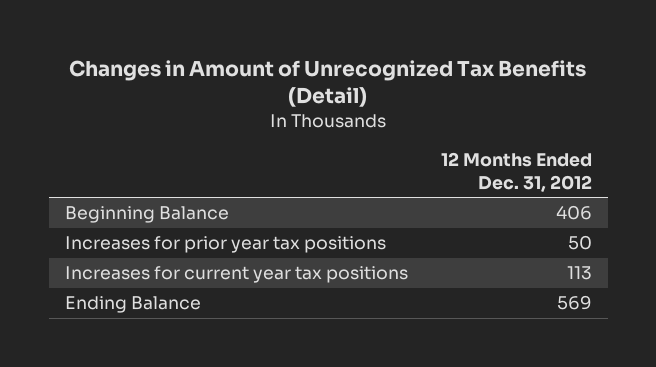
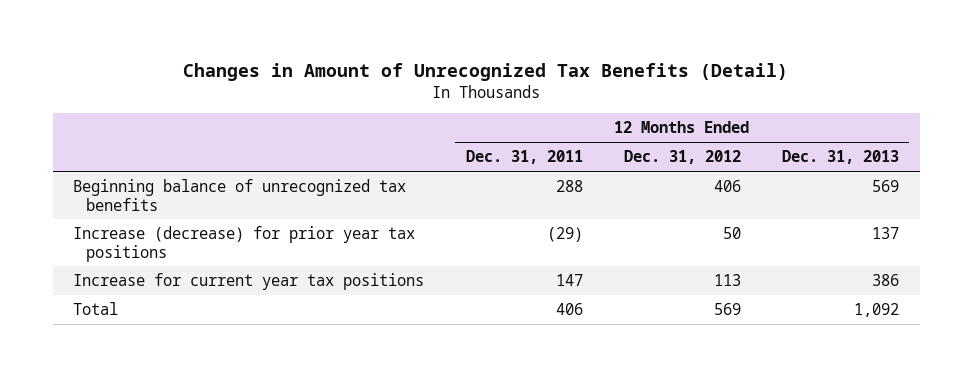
none -> [465,150,583,165] Dec. 31, 2011
none -> [782,150,900,165] Dec. 31, 2013
[64,206,229,224] Beginning Balance -> [73,179,407,211] Beginning balance of unrecognized tax benefits
[64,236,386,254] Increases for prior year tax positions -> [73,226,416,262] Increase (decrease) for prior year tax positions
[64,266,408,284] Increases for current year tax positions -> [73,273,425,291] Increase for current year tax positions
[64,296,201,314] Ending Balance -> [73,302,119,316] Total

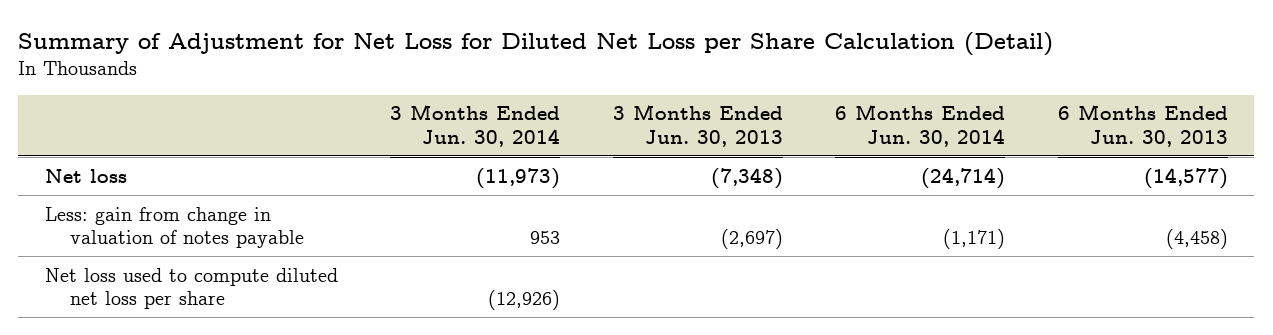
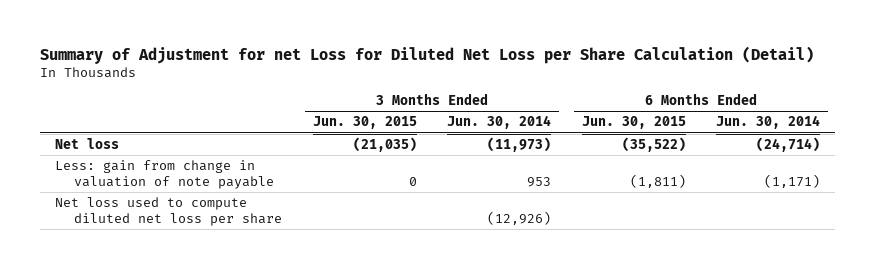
[18,31,1054,56] Summary of Adjustment for Net Loss for Diluted Net Loss per Share Calculation (Detail) -> [39,45,814,64] Summary of Adjustment for net Loss for Diluted Net Loss per Share Calculation (Detail)
[612,104,783,147] 3 Months Ended Jun. 30, 2013 -> none
[1058,104,1229,147] 6 Months Ended Jun. 30, 2013 -> none
none -> [312,116,417,130] Jun. 30, 2015
none -> [581,116,686,130] Jun. 30, 2015
[44,206,305,249] Less: gain from change in valuation of notes payable -> [55,160,275,189] Less: gain from change in valuation of note payable

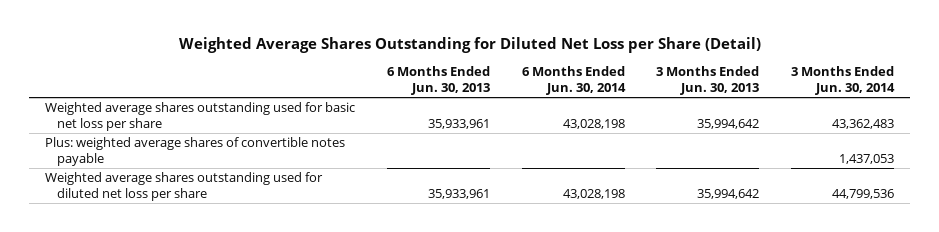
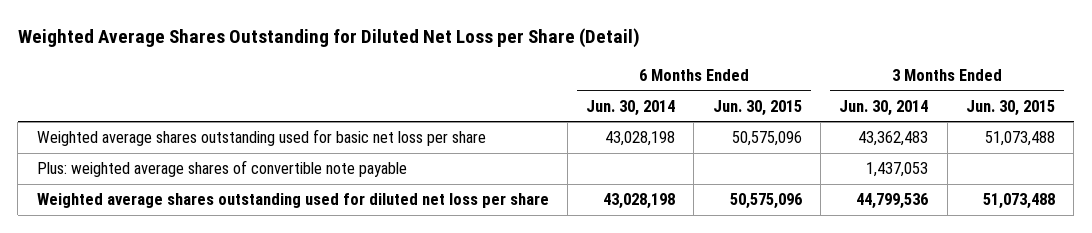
[386,66,490,95] 6 Months Ended Jun. 30, 2013 -> none
[656,66,760,95] 3 Months Ended Jun. 30, 2013 -> none
none -> [712,99,802,116] Jun. 30, 2015
none -> [966,99,1056,116] Jun. 30, 2015
[45,137,346,166] Plus: weighted average shares of convertible notes payable -> [36,160,407,178] Plus: weighted average shares of convertible note payable

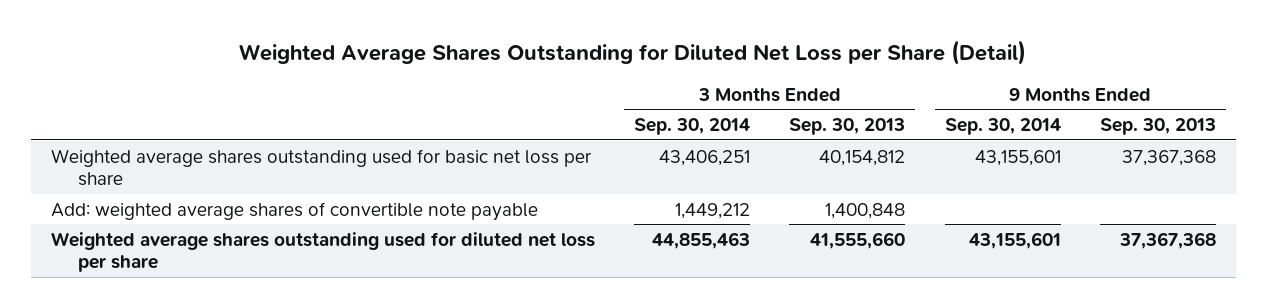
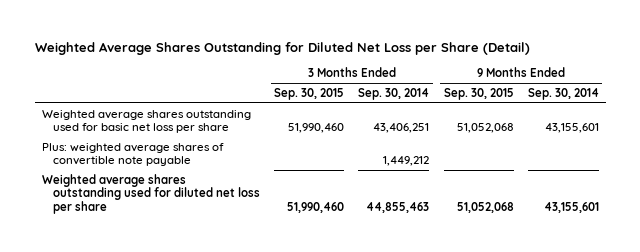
[789,118,906,136] Sep. 30, 2013 -> none
[1100,118,1217,136] Sep. 30, 2013 -> none
none -> [274,87,345,100] Sep. 30, 2015
none -> [443,87,514,100] Sep. 30, 2015
[50,201,538,221] Add: weighted average shares of convertible note payable -> [41,142,224,167] Plus: weighted average shares of convertible note payable

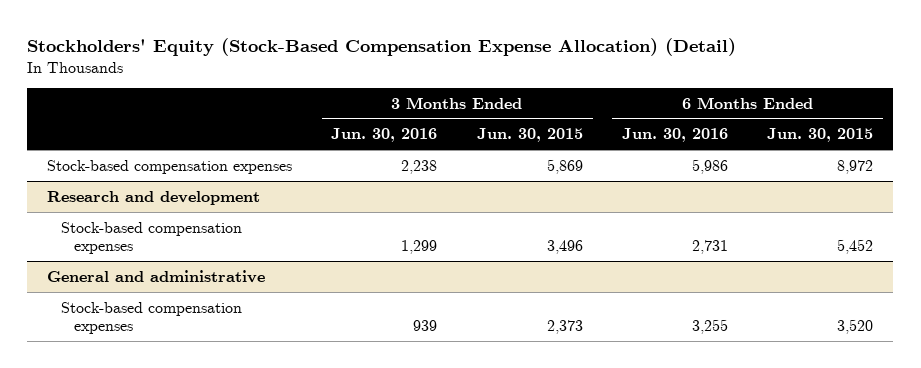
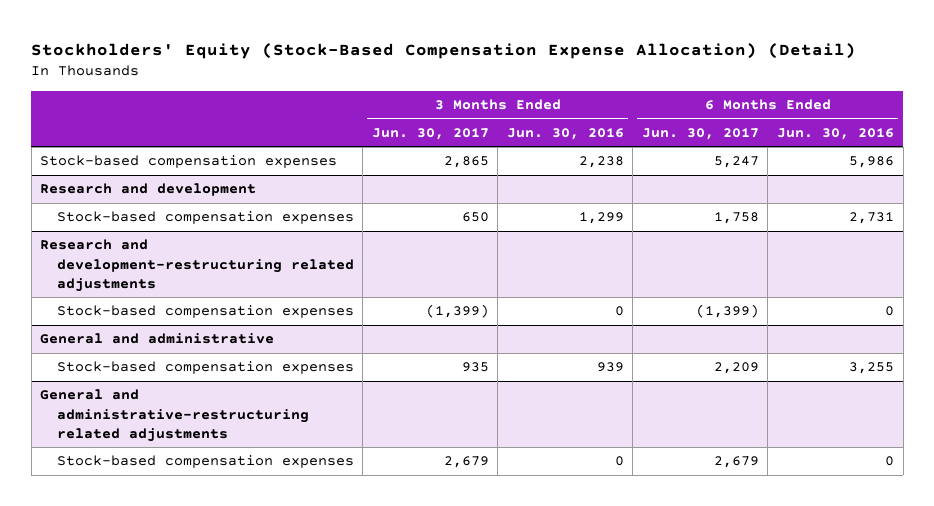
[476,128,583,143] Jun. 30, 2015 -> none
[767,128,874,143] Jun. 30, 2015 -> none
none -> [371,127,489,140] Jun. 30, 2017
none -> [641,127,759,140] Jun. 30, 2017
none -> [40,239,354,292] Research and development-restructuring related adjustments
none -> [56,305,354,319] Stock-based compensation expenses
none -> [40,389,309,442] General and administrative-restructuring related adjustments
none -> [56,455,354,469] Stock-based compensation expenses

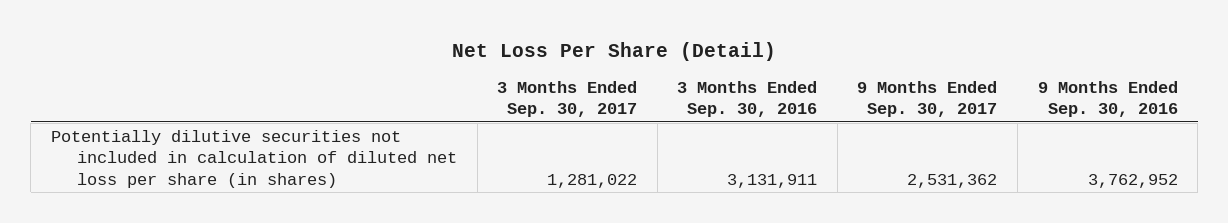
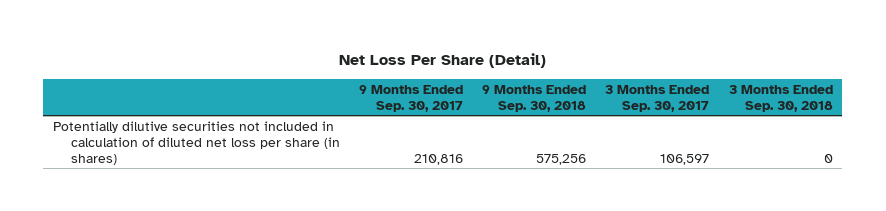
[677,80,818,118] 3 Months Ended Sep. 30, 2016 -> none
[1037,80,1178,118] 9 Months Ended Sep. 30, 2016 -> none
none -> [482,84,587,112] 9 Months Ended Sep. 30, 2018
none -> [728,84,833,112] 3 Months Ended Sep. 30, 2018
[547,173,638,188] 1,281,022 -> [660,154,710,166] 106,597
[907,173,998,188] 2,531,362 -> [413,154,463,166] 210,816

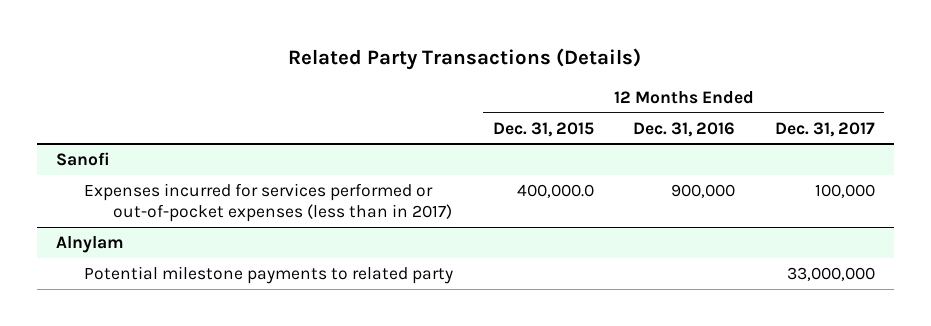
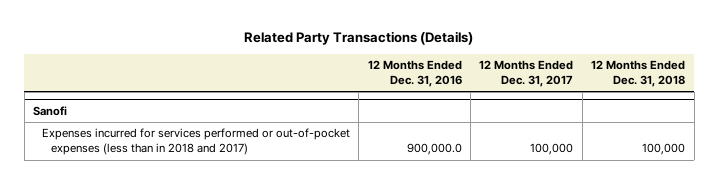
[492,121,594,137] Dec. 31, 2015 -> none
none -> [591,60,686,88] 12 Months Ended Dec. 31, 2018
[56,236,125,254] Alnylam -> none
[84,266,454,285] Potential milestone payments to related party -> none
[84,183,452,222] Expenses incurred for services performed or out-of-pocket expenses (less than in 2017) -> [41,128,350,156] Expenses incurred for services performed or out-of-pocket expenses (less than in 2018 and 2017)
[671,184,736,199] 900,000 -> [406,143,462,156] 900,000.0

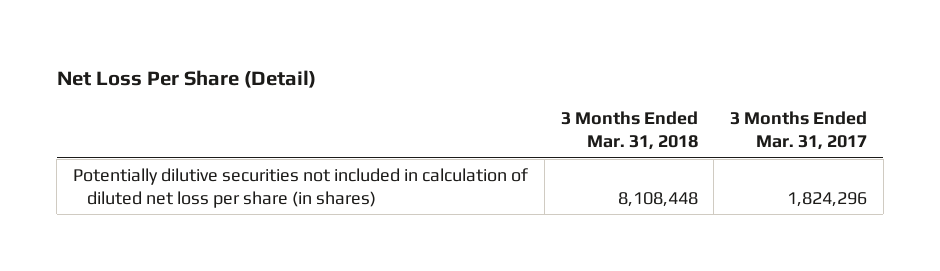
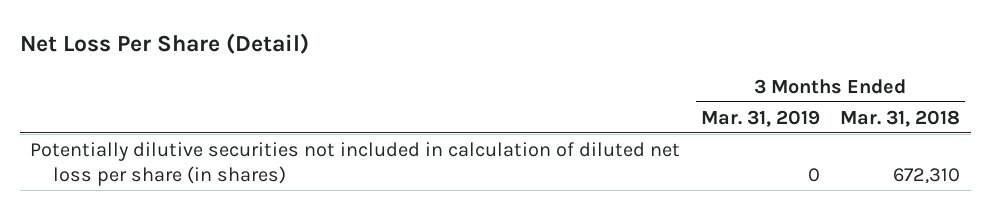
[730,111,868,151] 3 Months Ended Mar. 31, 2017 -> none
none -> [700,109,820,127] Mar. 31, 2019
[617,191,698,207] 8,108,448 -> [893,168,961,185] 672,310

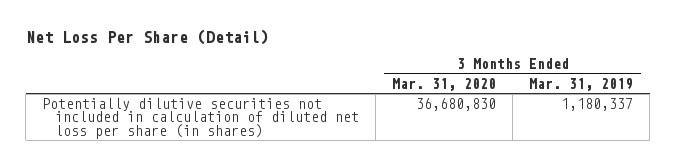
[840,109,961,127] Mar. 31, 2018 -> none
none -> [391,77,496,91] Mar. 31, 2020
[807,168,820,183] 0 -> [561,97,634,111] 1,180,337

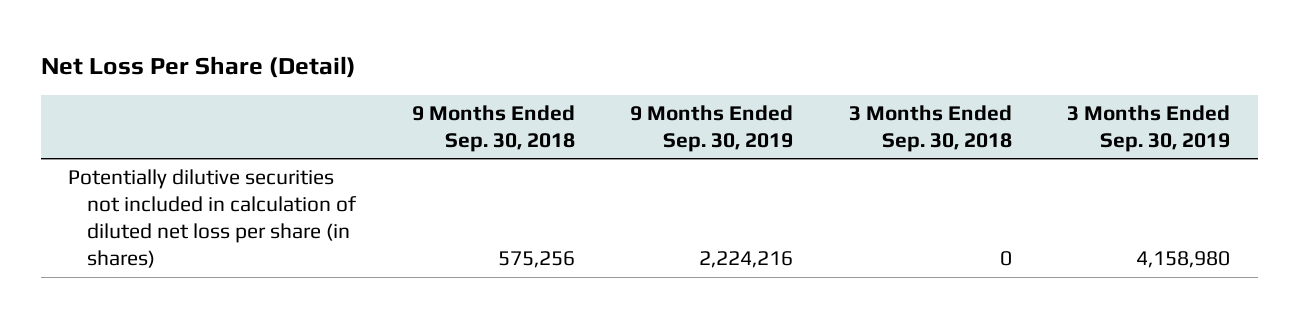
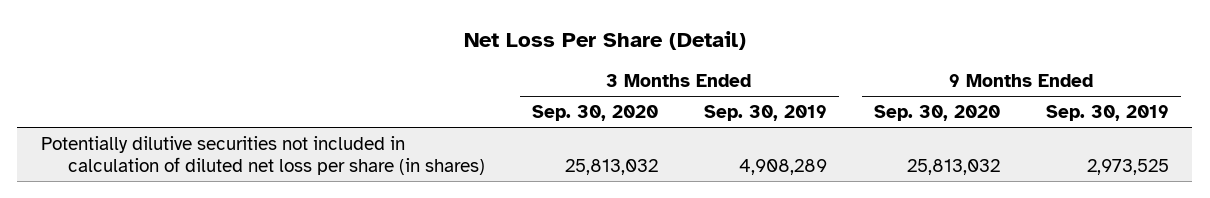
[411,104,575,153] 9 Months Ended Sep. 30, 2018 -> none
[848,104,1012,153] 3 Months Ended Sep. 30, 2018 -> none
none -> [531,105,658,122] Sep. 30, 2020
none -> [873,105,1000,122] Sep. 30, 2020
[699,251,794,269] 2,224,216 -> [1087,159,1170,176] 2,973,525
[1136,251,1231,269] 4,158,980 -> [739,159,828,176] 4,908,289

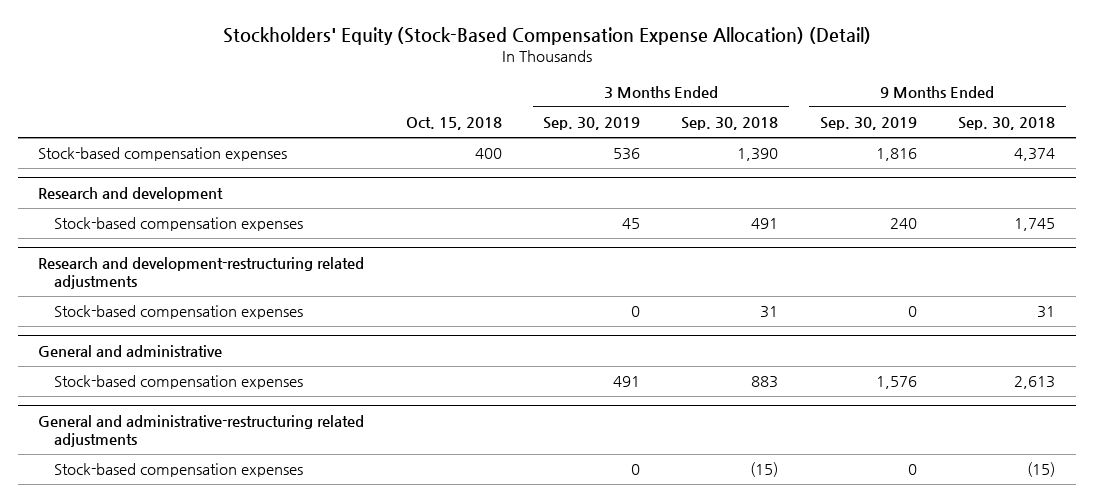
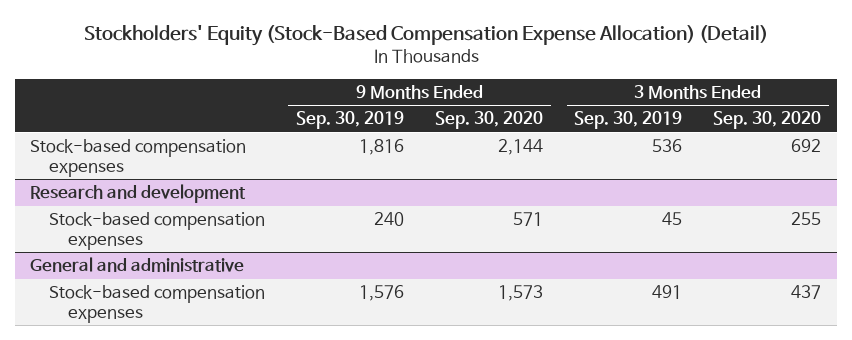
[405,117,502,131] Oct. 15, 2018 -> none
[681,117,779,131] Sep. 30, 2018 -> none
[958,117,1056,131] Sep. 30, 2018 -> none
none -> [435,111,544,130] Sep. 30, 2020
none -> [713,111,822,130] Sep. 30, 2020
[38,256,365,290] Research and development-restructuring related adjustments -> none
[53,305,303,320] Stock-based compensation expenses -> none
[38,414,365,448] General and administrative-restructuring related adjustments -> none
[53,463,303,478] Stock-based compensation expenses -> none

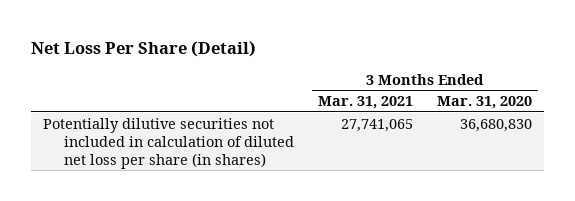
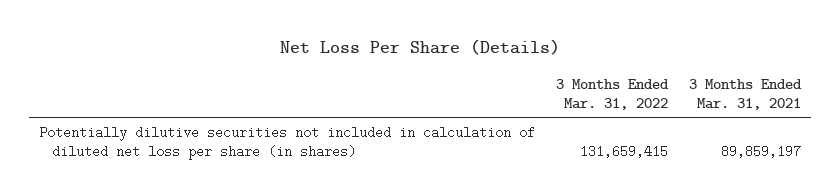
[31,41,257,58] Net Loss Per Share (Detail) -> [280,39,561,56] Net Loss Per Share (Details)
[436,96,532,110] Mar. 31, 2020 -> none
none -> [556,78,670,110] 3 Months Ended Mar. 31, 2022
[340,119,413,133] 27,741,065 -> [720,145,801,159] 89,859,197

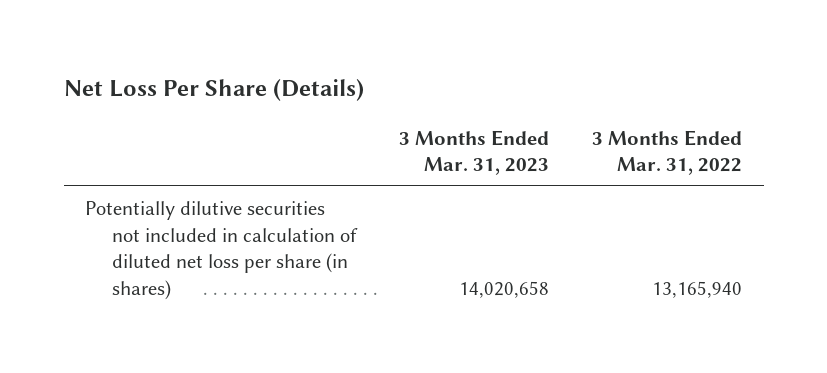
[688,78,802,110] 3 Months Ended Mar. 31, 2021 -> none
none -> [399,129,550,176] 3 Months Ended Mar. 31, 2023
[580,145,669,159] 131,659,415 -> [652,280,743,298] 13,165,940

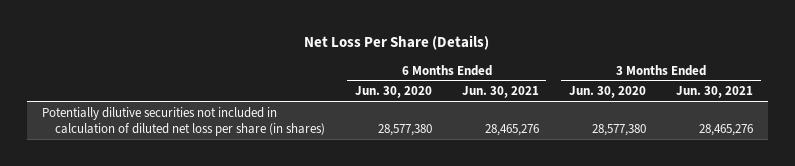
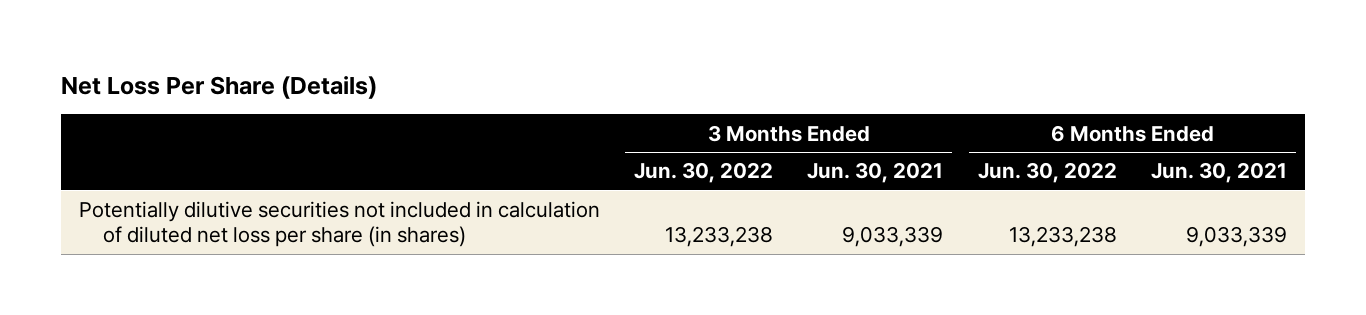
[354,86,432,99] Jun. 30, 2020 -> none
[568,86,646,99] Jun. 30, 2020 -> none
none -> [634,162,774,184] Jun. 30, 2022
none -> [977,162,1117,184] Jun. 30, 2022
[484,124,539,137] 28,465,276 -> [1186,226,1288,248] 9,033,339
[699,124,754,137] 28,465,276 -> [842,226,944,248] 9,033,339

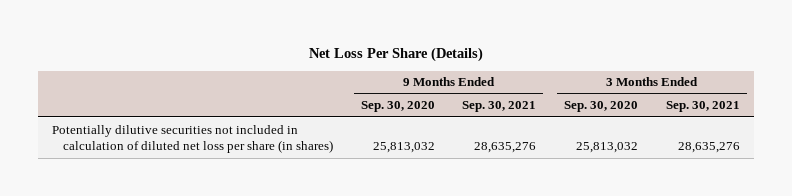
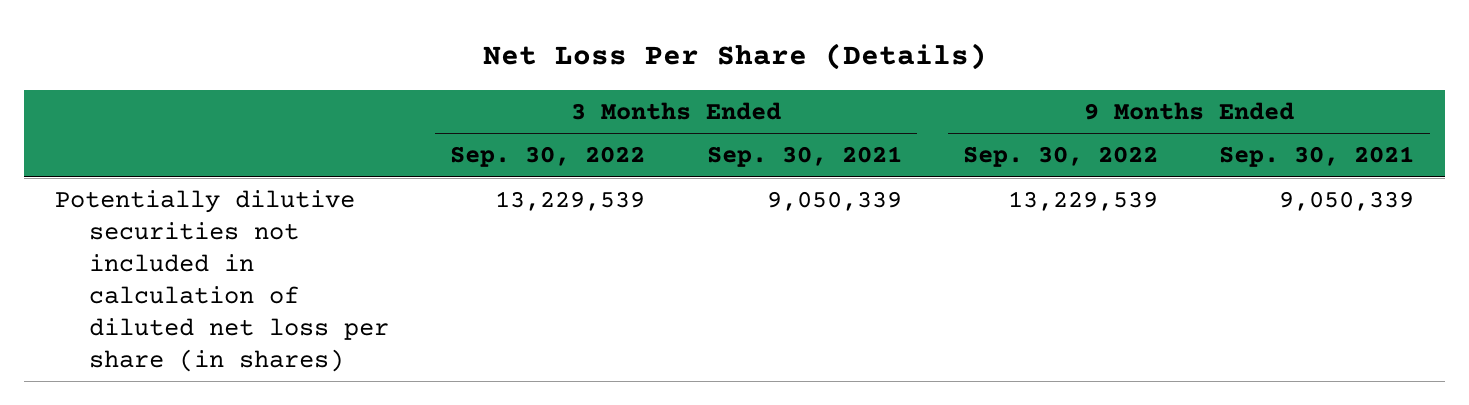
[360,101,435,113] Sep. 30, 2020 -> none
[564,101,639,113] Sep. 30, 2020 -> none
none -> [450,146,646,168] Sep. 30, 2022
none -> [962,146,1158,168] Sep. 30, 2022
[474,142,537,154] 28,635,276 -> [1279,191,1415,212] 9,050,339
[677,142,740,154] 28,635,276 -> [766,191,902,212] 9,050,339

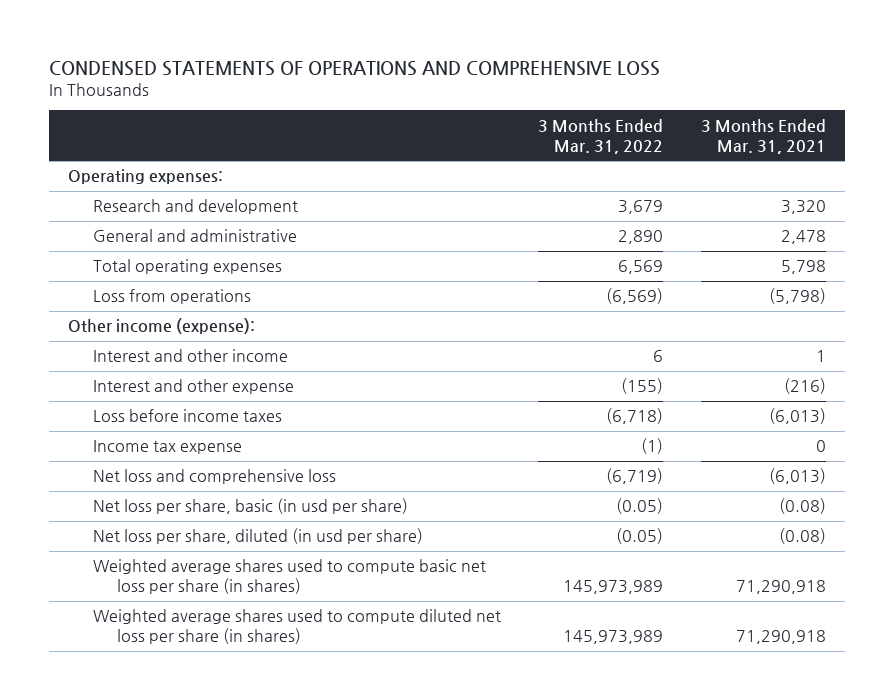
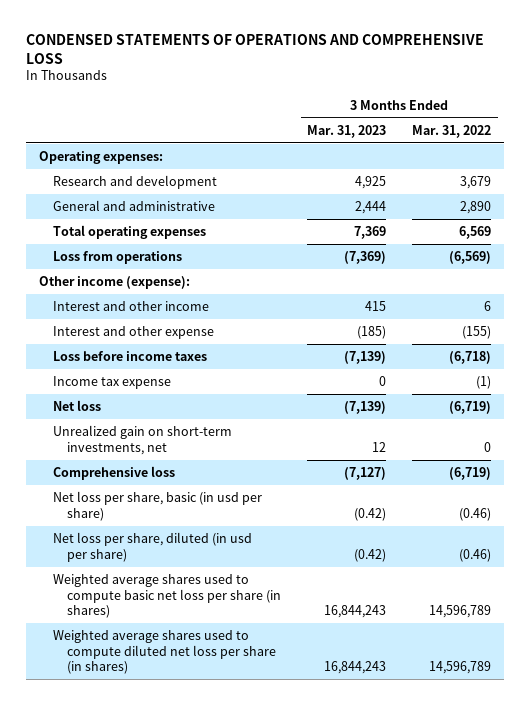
[700,118,826,154] 3 Months Ended Mar. 31, 2021 -> none
none -> [307,124,387,138] Mar. 31, 2023
[92,469,336,485] Net loss and comprehensive loss -> [52,400,101,412] Net loss
none -> [52,425,232,455] Unrealized gain on short-term investments, net
none -> [52,466,175,481] Comprehensive loss
[616,498,664,515] (0.05) -> [459,507,492,521] (0.46)
[616,528,664,545] (0.05) -> [459,548,492,562] (0.46)
[563,580,664,595] 145,973,989 -> [429,605,492,619] 14,596,789
[563,630,664,645] 145,973,989 -> [429,661,492,675] 14,596,789

